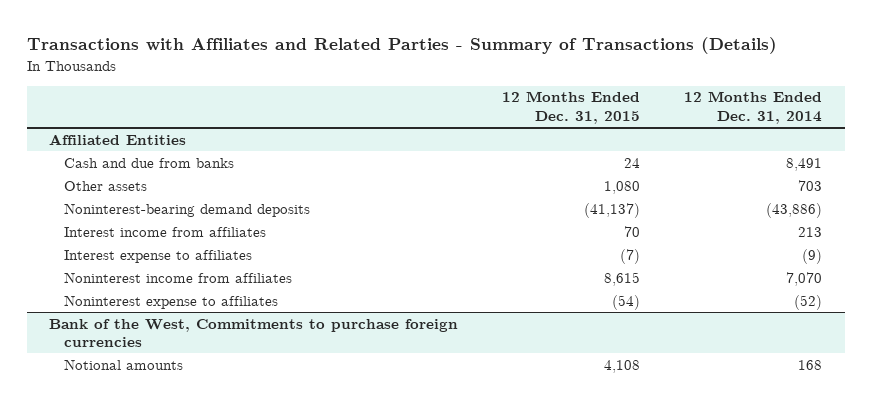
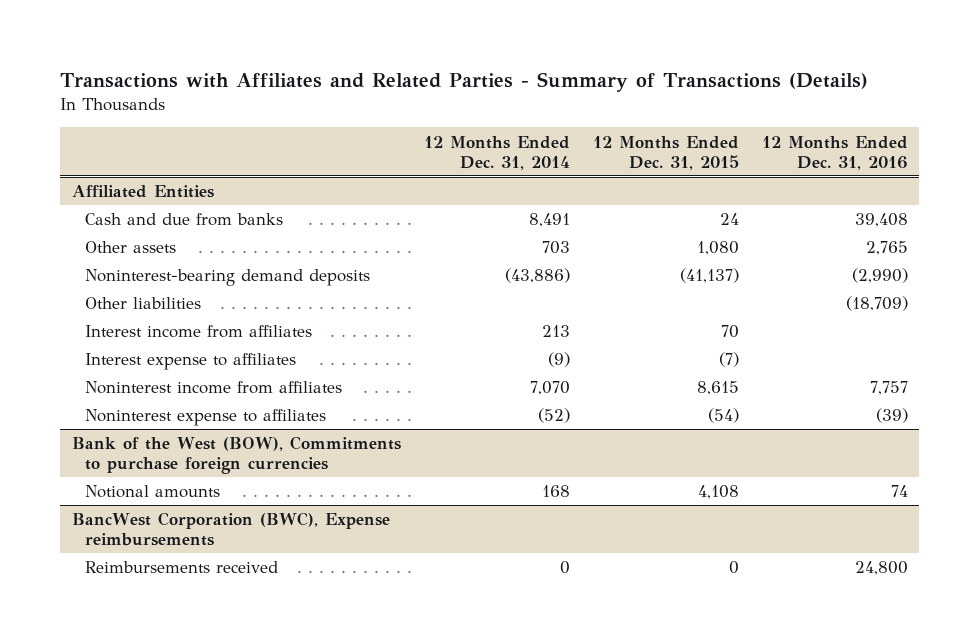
none -> [761,135,908,170] 12 Months Ended Dec. 31, 2016
none -> [85,297,202,310] Other liabilities
[49,318,459,348] Bank of the West, Commitments to purchase foreign currencies -> [71,436,401,475] Bank of the West (BOW), Commitments to purchase foreign currencies
none -> [71,512,390,547] BancWest Corporation (BWC), Expense reimbursements
none -> [85,561,279,574] Reimbursements received

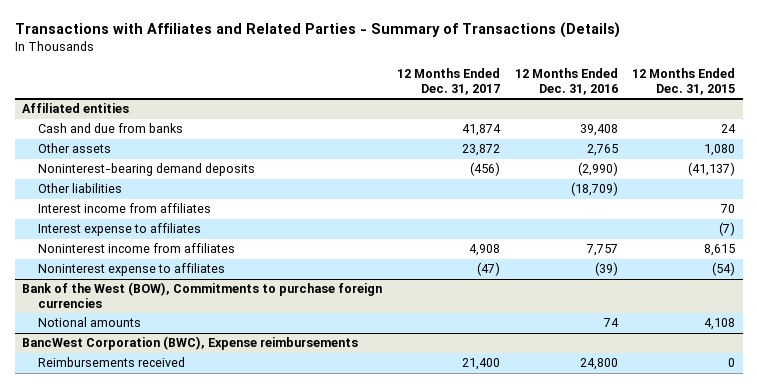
[423,135,570,170] 12 Months Ended Dec. 31, 2014 -> none
none -> [396,67,500,95] 12 Months Ended Dec. 31, 2017
[71,185,214,199] Affiliated Entities -> [22,103,130,114] Affiliated entities

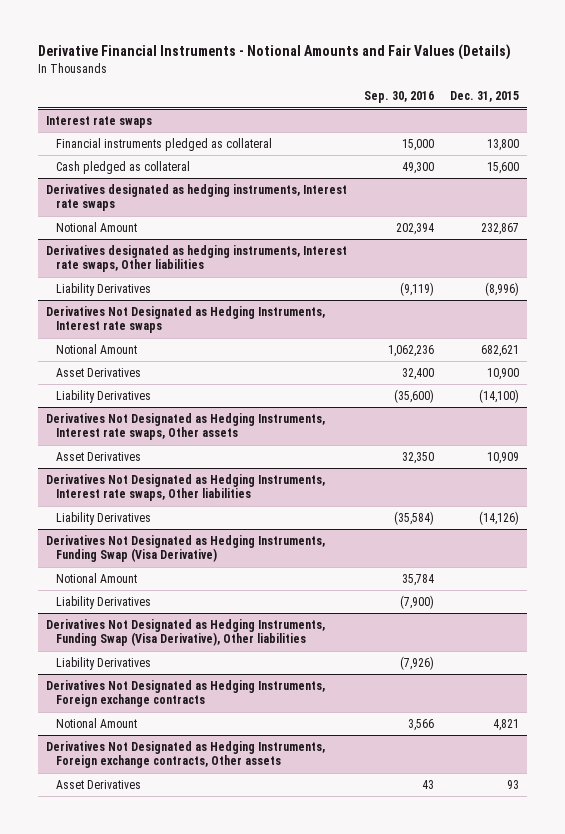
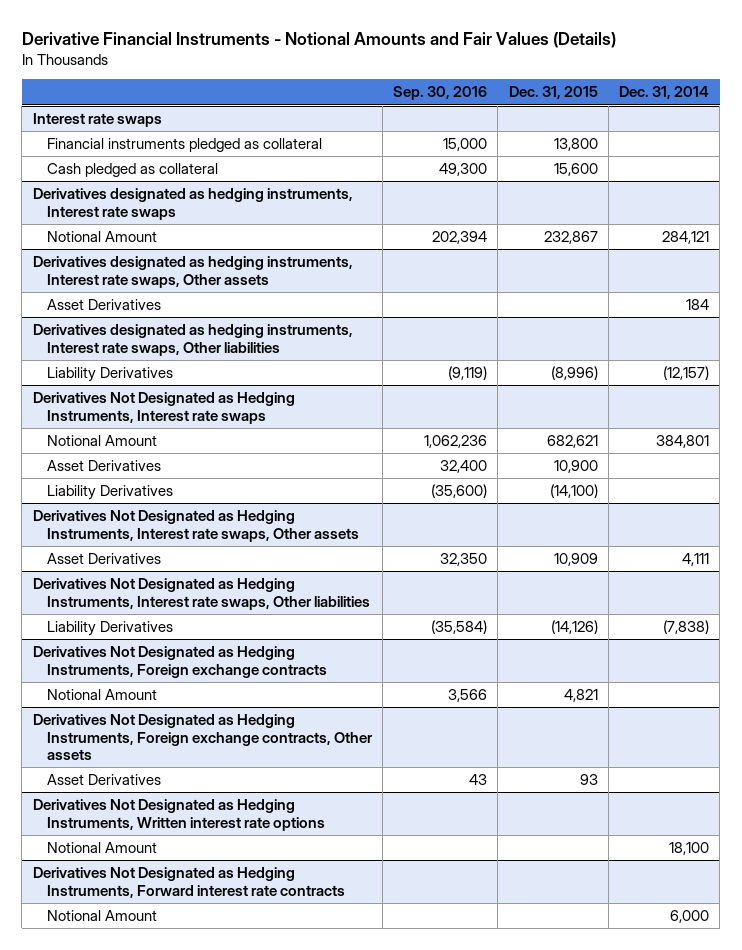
none -> [619,86,710,100] Dec. 31, 2014
none -> [32,255,353,288] Derivatives designated as hedging instruments, Interest rate swaps, Other assets
none -> [46,298,161,310] Asset Derivatives
[46,534,326,563] Derivatives Not Designated as Hedging Instruments, Funding Swap (Visa Derivative) -> none
[55,572,137,583] Notional Amount -> none
[55,595,151,609] Liability Derivatives -> none
[46,618,326,647] Derivatives Not Designated as Hedging Instruments, Funding Swap (Visa Derivative), Other liabilities -> none
[55,656,151,670] Liability Derivatives -> none
none -> [32,798,325,831] Derivatives Not Designated as Hedging Instruments, Written interest rate options
none -> [46,841,157,853] Notional Amount
none -> [32,866,345,898] Derivatives Not Designated as Hedging Instruments, Forward interest rate contracts
none -> [46,909,157,921] Notional Amount

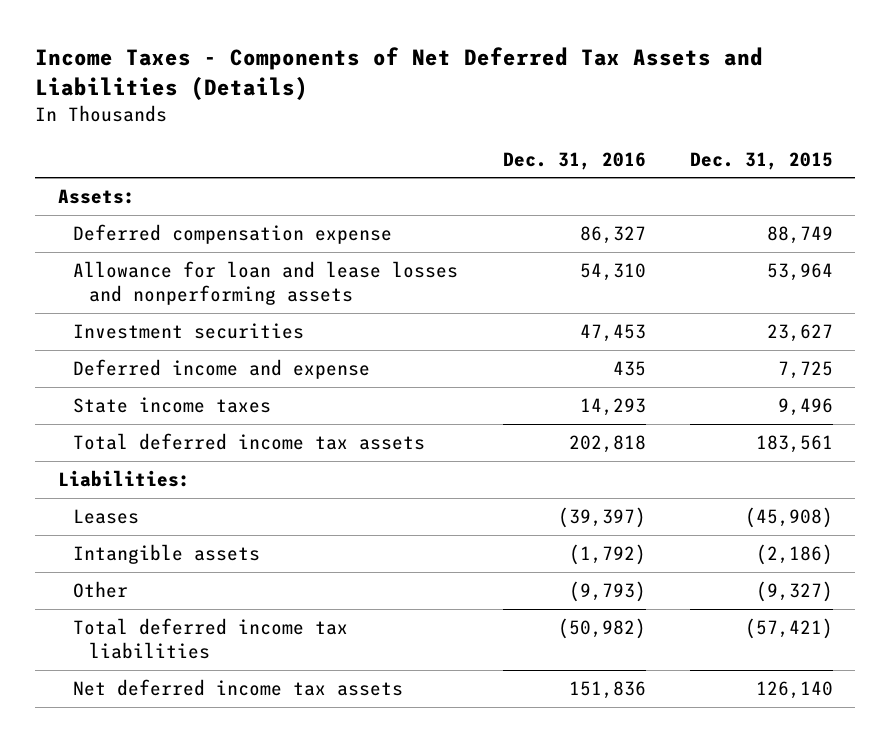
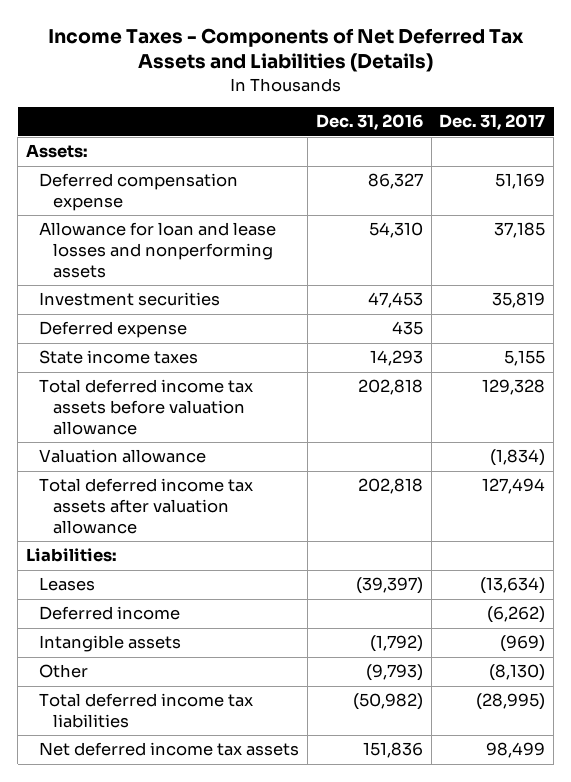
[689,151,833,170] Dec. 31, 2015 -> none
none -> [439,114,546,131] Dec. 31, 2017
[73,359,371,380] Deferred income and expense -> [39,321,188,339] Deferred expense
none -> [39,379,254,435] Total deferred income tax assets before valuation allowance
none -> [39,449,207,464] Valuation allowance
[73,433,426,451] Total deferred income tax assets -> [39,478,254,534] Total deferred income tax assets after valuation allowance
none -> [39,606,181,621] Deferred income

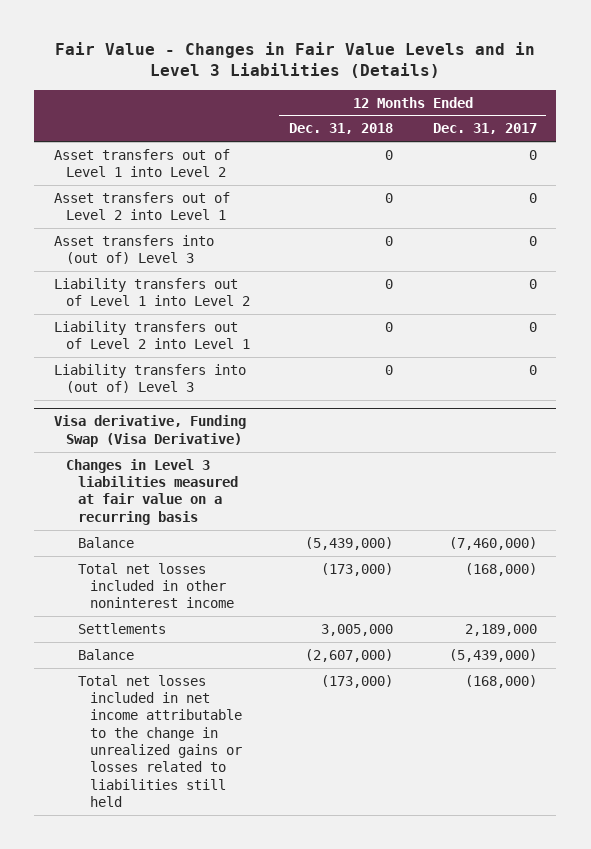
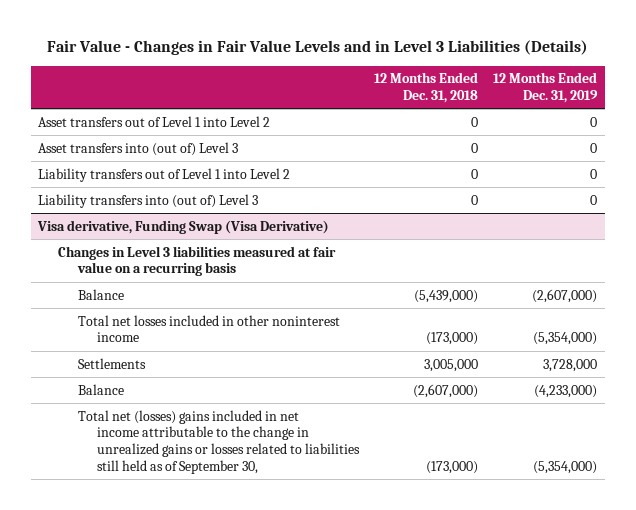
[432,123,537,135] Dec. 31, 2017 -> none
none -> [493,72,599,103] 12 Months Ended Dec. 31, 2019
[54,191,231,221] Asset transfers out of Level 2 into Level 1 -> none
[54,320,250,350] Liability transfers out of Level 2 into Level 1 -> none
[77,674,242,807] Total net losses included in net income attributable to the change in unrealized gains or losses related to liabilities still held -> [77,409,361,474] Total net (losses) gains included in net income attributable to the change in unrealized gains or losses related to liabilities still held as of September 30,

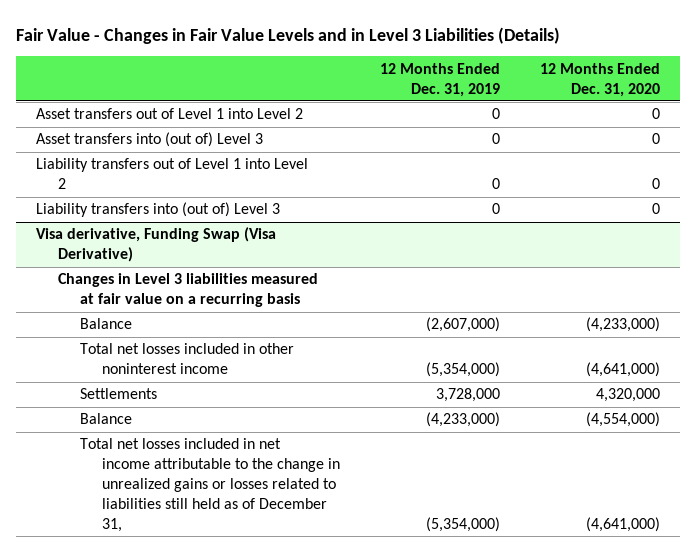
[374,72,479,103] 12 Months Ended Dec. 31, 2018 -> none
none -> [540,62,661,97] 12 Months Ended Dec. 31, 2020
[77,409,361,474] Total net (losses) gains included in net income attributable to the change in unrealized gains or losses related to liabilities still held as of September 30, -> [80,438,341,533] Total net losses included in net income attributable to the change in unrealized gains or losses related to liabilities still held as of December 31,

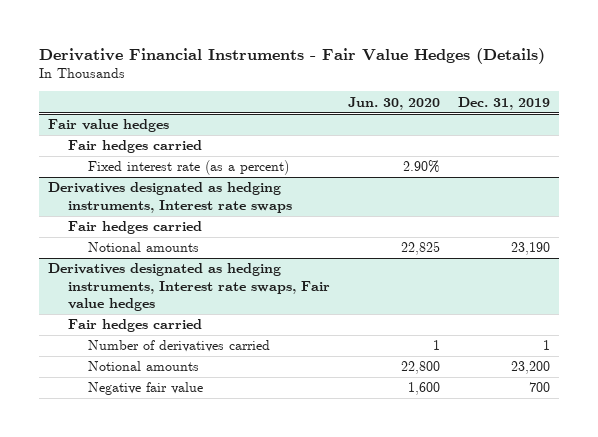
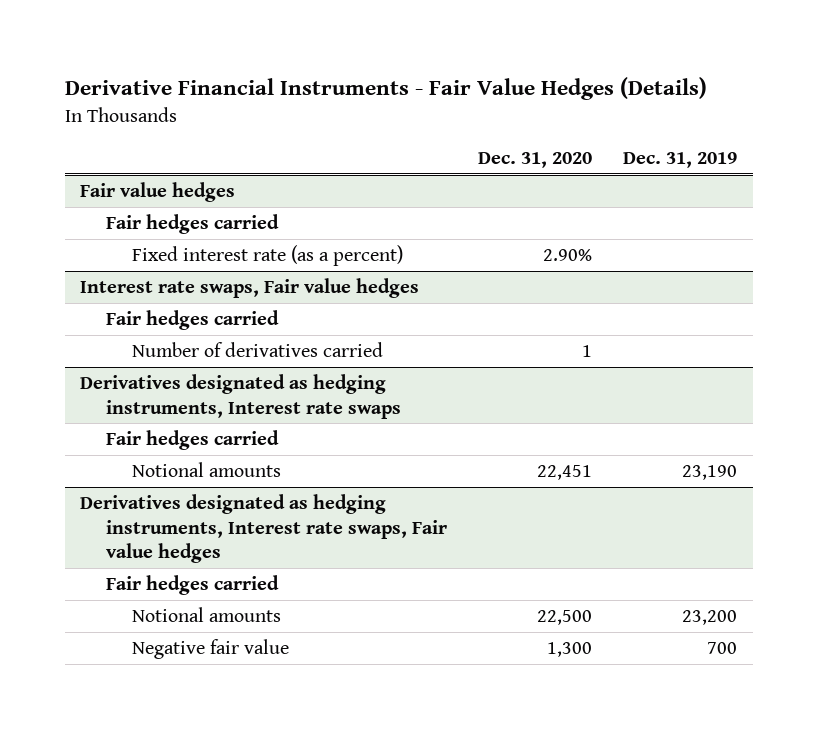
[347,96,440,110] Jun. 30, 2020 -> none
none -> [478,152,593,169] Dec. 31, 2020
none -> [80,278,420,299] Interest rate swaps, Fair value hedges
none -> [106,310,280,331] Fair hedges carried
none -> [132,342,384,358] Number of derivatives carried
[87,340,270,353] Number of derivatives carried -> none

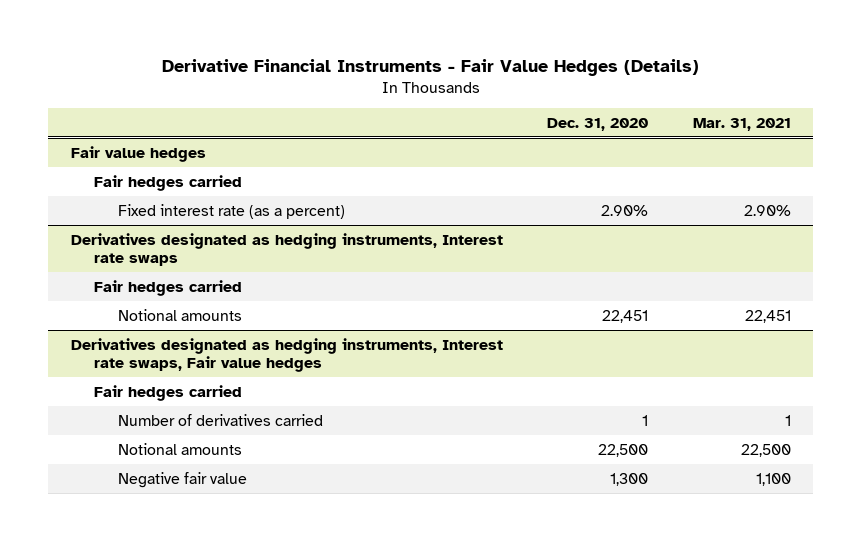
[623,152,738,169] Dec. 31, 2019 -> none
none -> [693,117,792,131] Mar. 31, 2021
[80,278,420,299] Interest rate swaps, Fair value hedges -> none
[106,310,280,331] Fair hedges carried -> none
[132,342,384,358] Number of derivatives carried -> none
none -> [117,413,323,426] Number of derivatives carried

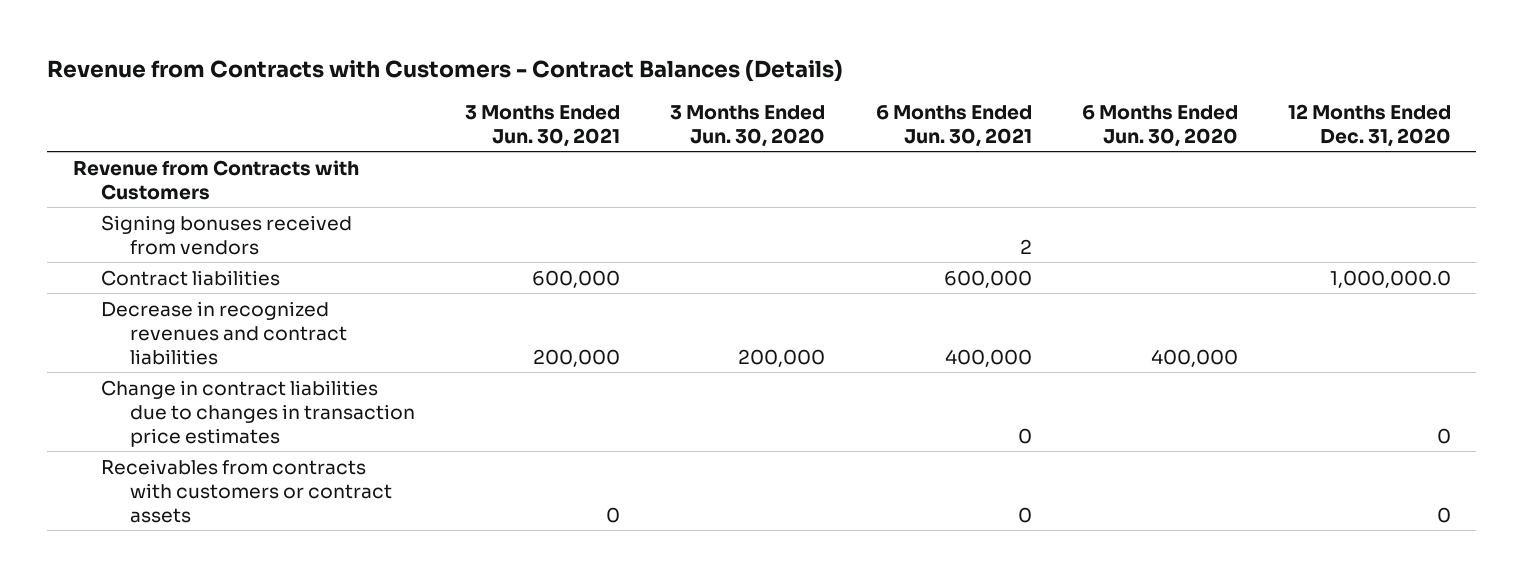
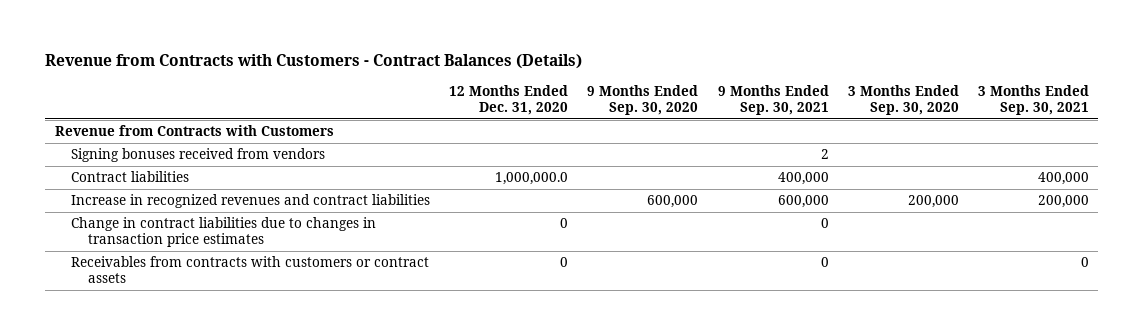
[464,104,620,147] 3 Months Ended Jun. 30, 2021 -> none
[670,104,826,147] 3 Months Ended Jun. 30, 2020 -> none
[875,104,1032,147] 6 Months Ended Jun. 30, 2021 -> none
[1081,104,1238,147] 6 Months Ended Jun. 30, 2020 -> none
none -> [587,85,699,115] 9 Months Ended Sep. 30, 2020
none -> [717,85,829,115] 9 Months Ended Sep. 30, 2021
none -> [847,85,959,115] 3 Months Ended Sep. 30, 2020
none -> [977,85,1089,115] 3 Months Ended Sep. 30, 2021
[101,300,347,365] Decrease in recognized revenues and contract liabilities -> [71,194,431,209] Increase in recognized revenues and contract liabilities

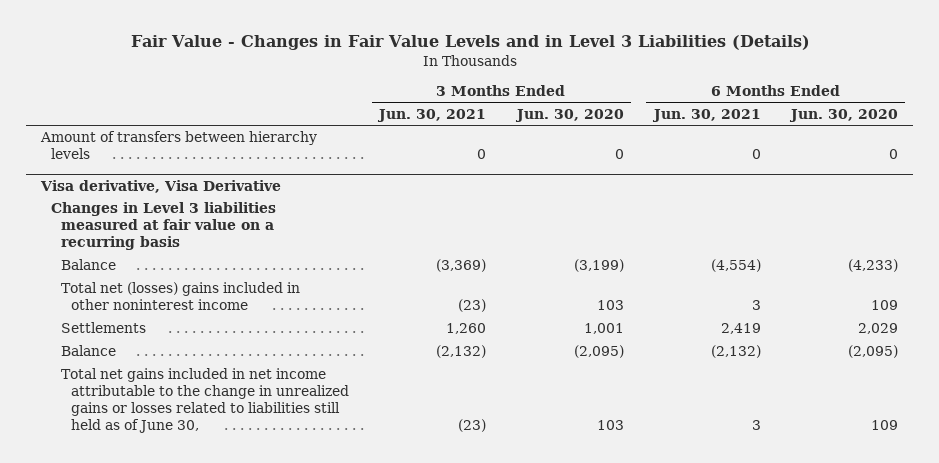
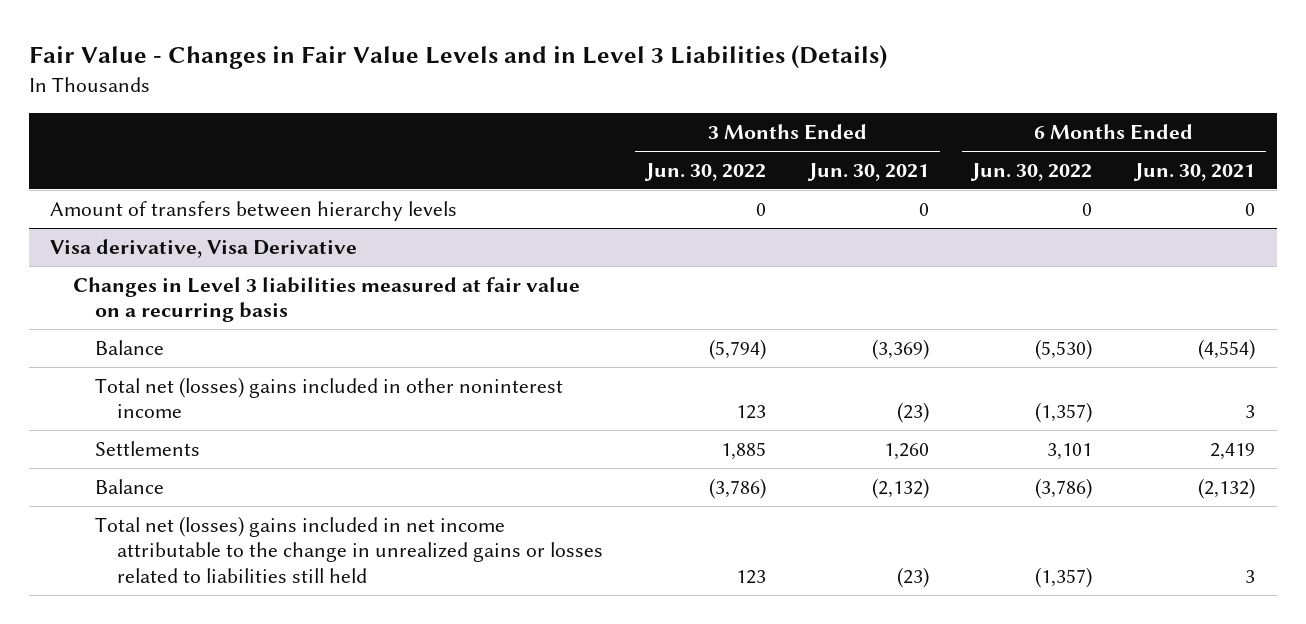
[514,109,624,123] Jun. 30, 2020 -> none
[788,109,898,123] Jun. 30, 2020 -> none
none -> [643,163,766,182] Jun. 30, 2022
none -> [970,163,1093,182] Jun. 30, 2022
[61,368,350,434] Total net gains included in net income attributable to the change in unrealized gains or losses related to liabilities still held as of June 30, -> [94,515,603,583] Total net (losses) gains included in net income attributable to the change in unrealized gains or losses related to liabilities still held

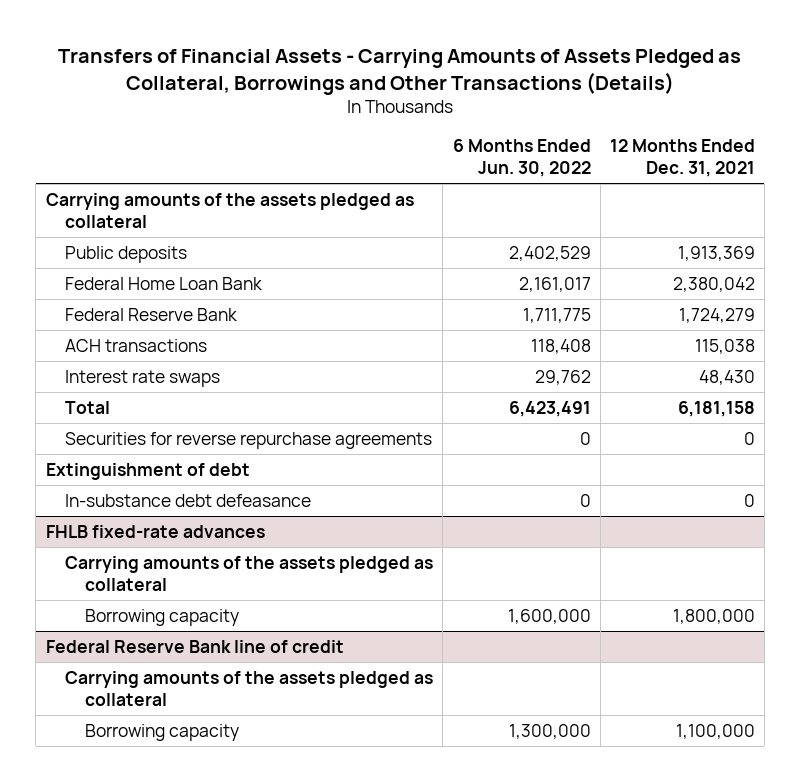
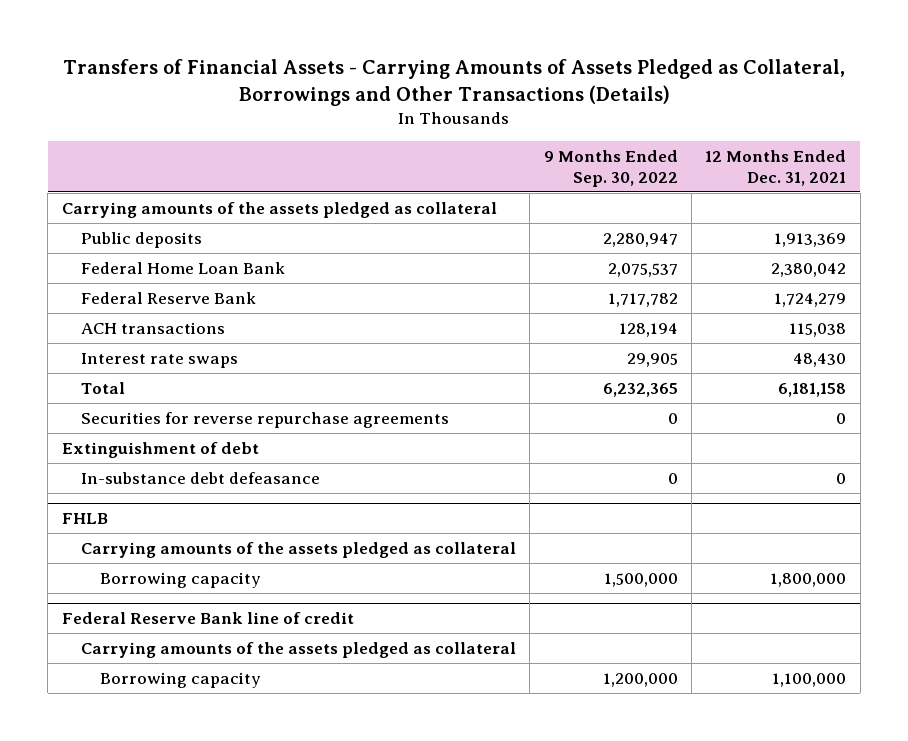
[452,139,591,178] 6 Months Ended Jun. 30, 2022 -> none
none -> [543,150,678,187] 9 Months Ended Sep. 30, 2022
[45,524,265,538] FHLB fixed-rate advances -> [61,513,108,525] FHLB

